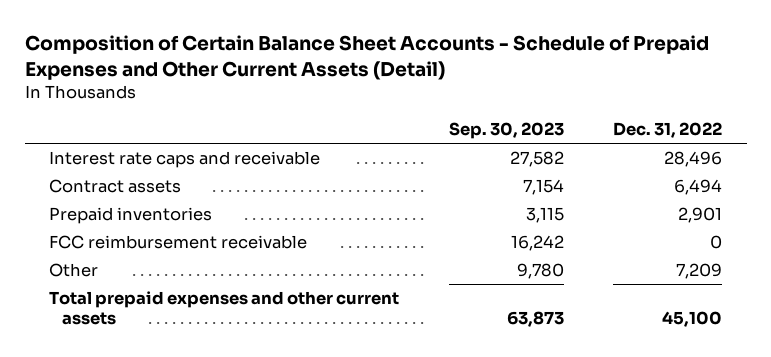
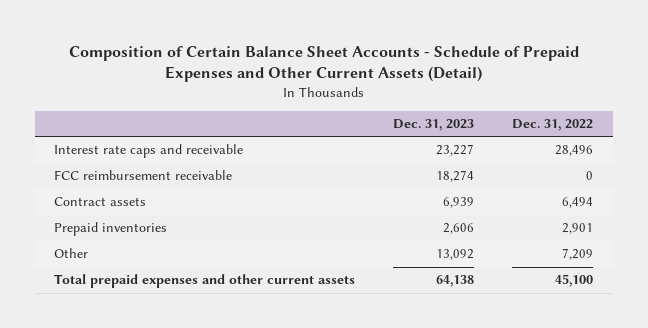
[448,122,564,140] Sep. 30, 2023 -> none
none -> [393,118,475,131] Dec. 31, 2023
[49,235,308,250] FCC reimbursement receivable -> [54,170,233,181] FCC reimbursement receivable

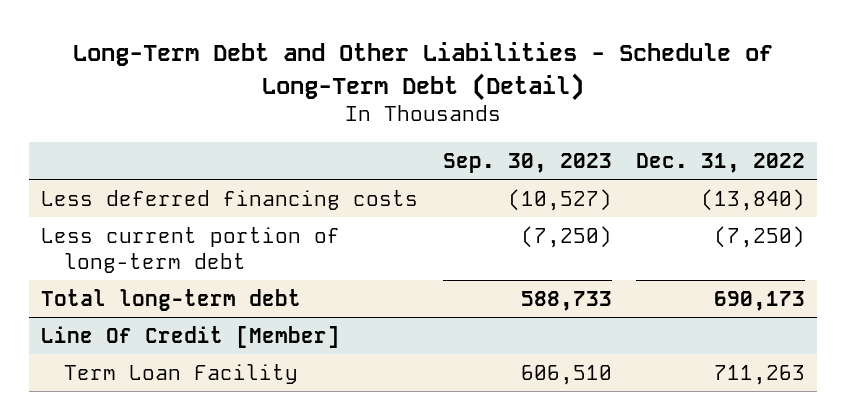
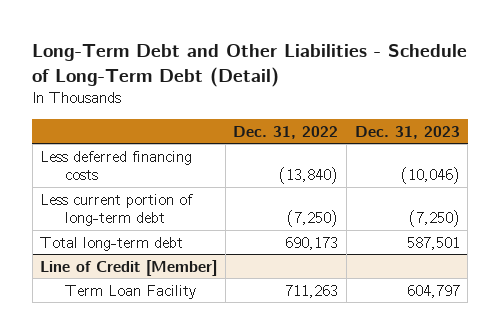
[442,152,612,173] Sep. 30, 2023 -> none
none -> [354,125,460,139] Dec. 31, 2023
[41,325,341,348] Line Of Credit [Member] -> [40,259,218,276] Line of Credit [Member]

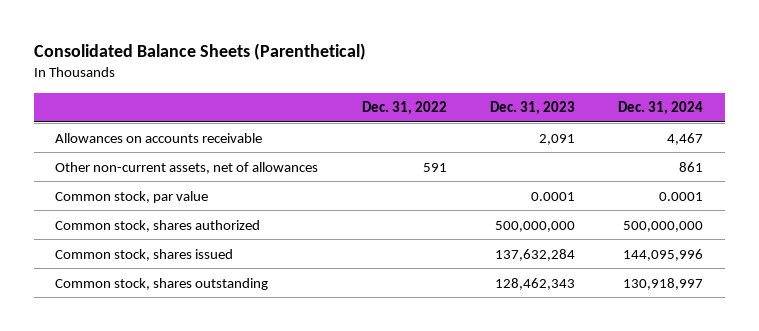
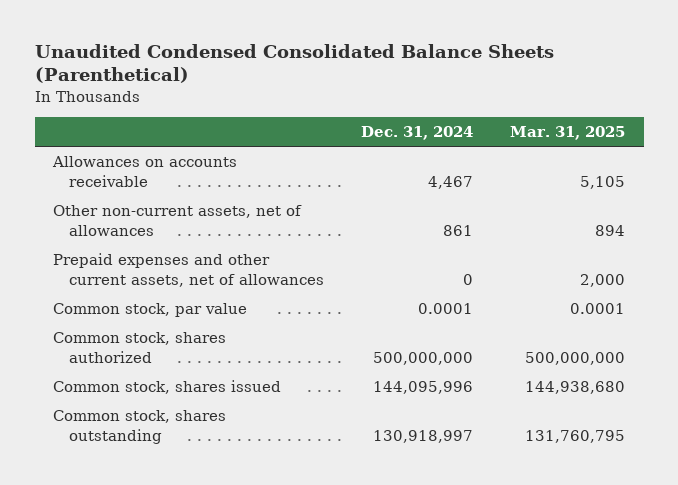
[33,43,366,61] Consolidated Balance Sheets (Parenthetical) -> [34,44,554,84] Unaudited Condensed Consolidated Balance Sheets (Parenthetical)
[361,101,447,116] Dec. 31, 2022 -> none
[490,101,576,116] Dec. 31, 2023 -> none
none -> [510,126,626,141] Mar. 31, 2025
none -> [53,253,324,287] Prepaid expenses and other current assets, net of allowances

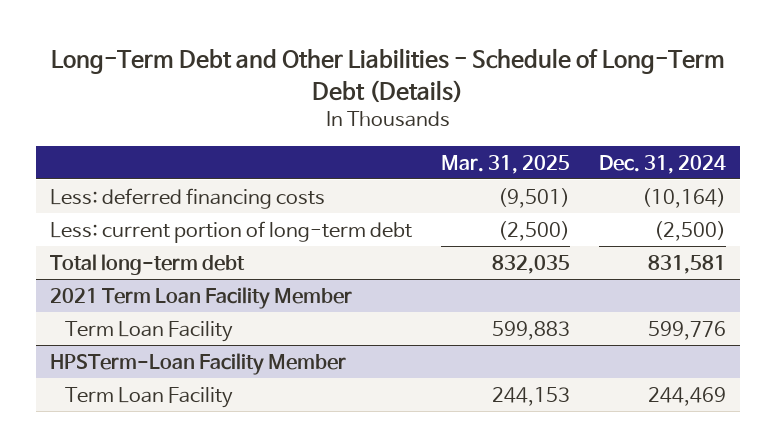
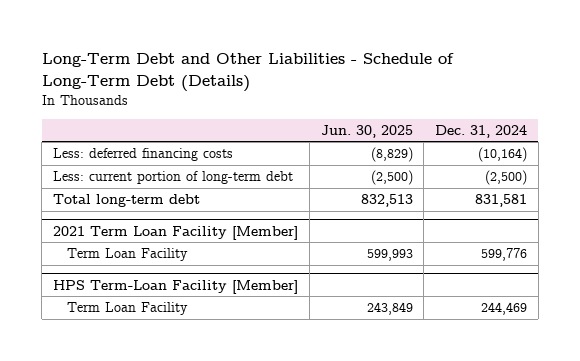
[441,154,571,174] Mar. 31, 2025 -> none
none -> [320,125,413,139] Jun. 30, 2025
[50,286,353,309] 2021 Term Loan Facility Member -> [53,225,299,240] 2021 Term Loan Facility [Member]
[50,352,347,375] HPSTerm-Loan Facility Member -> [53,279,299,294] HPS Term-Loan Facility [Member]

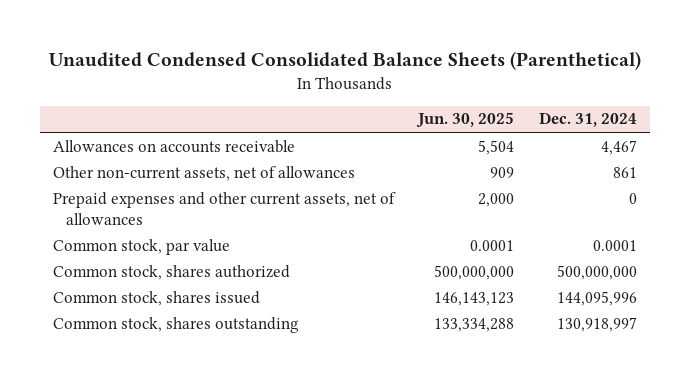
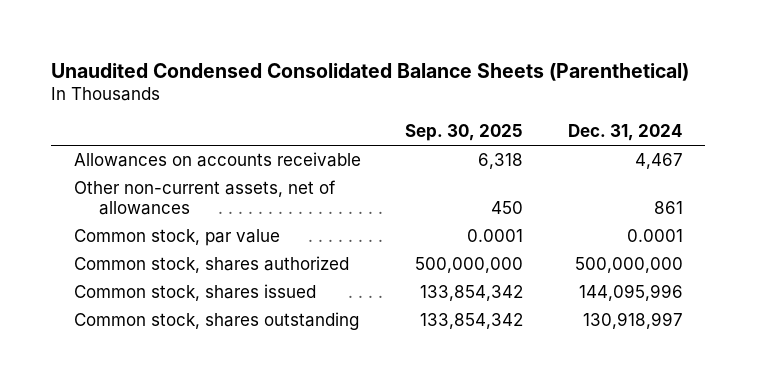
[416,112,515,129] Jun. 30, 2025 -> none
none -> [405,124,524,142] Sep. 30, 2025
[52,191,396,225] Prepaid expenses and other current assets, net of allowances -> none

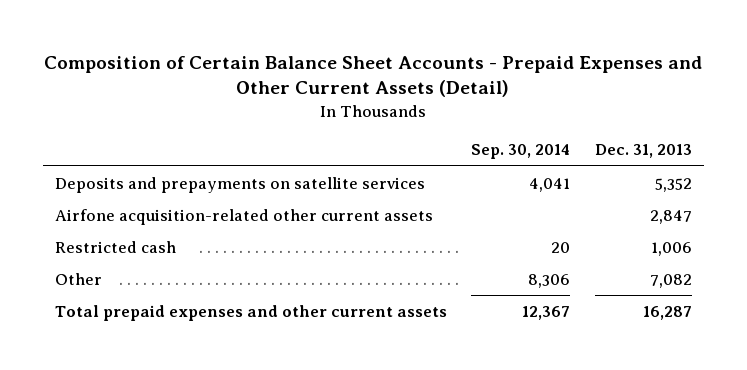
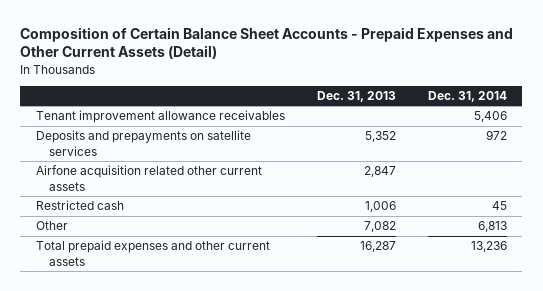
[471,144,571,160] Sep. 30, 2014 -> none
none -> [427,90,507,102] Dec. 31, 2014
none -> [35,110,285,124] Tenant improvement allowance receivables
[54,208,433,225] Airfone acquisition-related other current assets -> [35,165,262,191] Airfone acquisition related other current assets

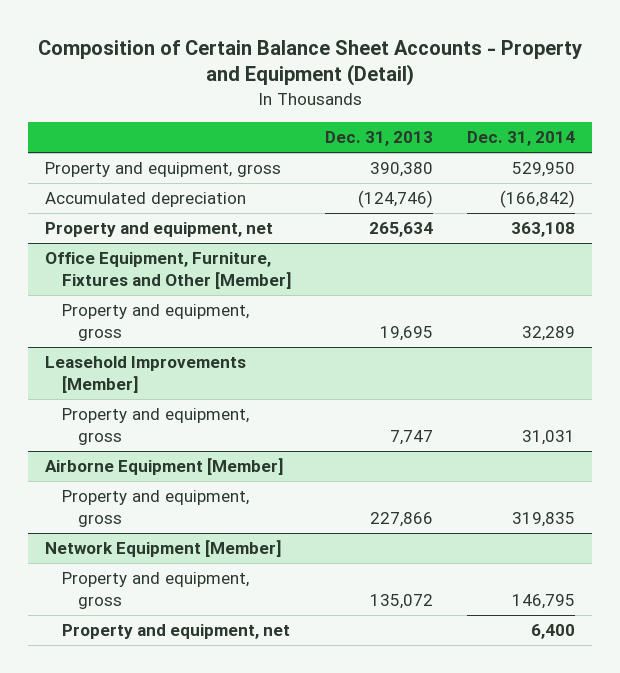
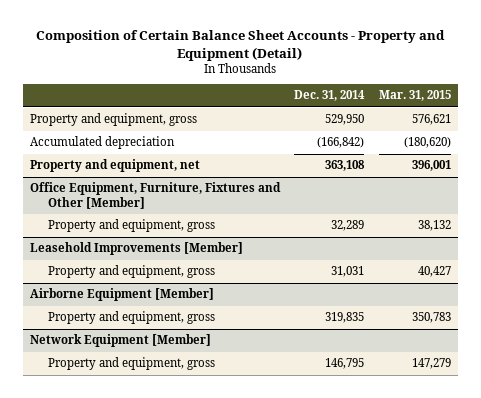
[325,131,434,147] Dec. 31, 2013 -> none
none -> [379,90,452,102] Mar. 31, 2015
[61,624,290,640] Property and equipment, net -> none

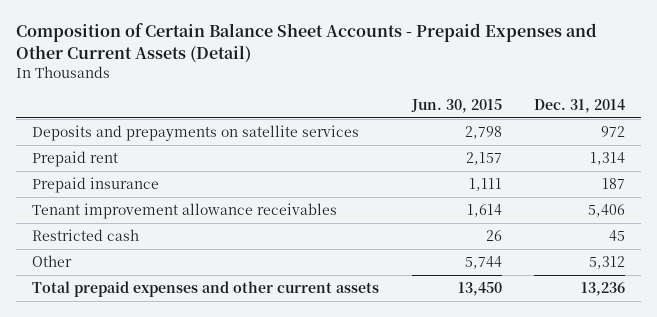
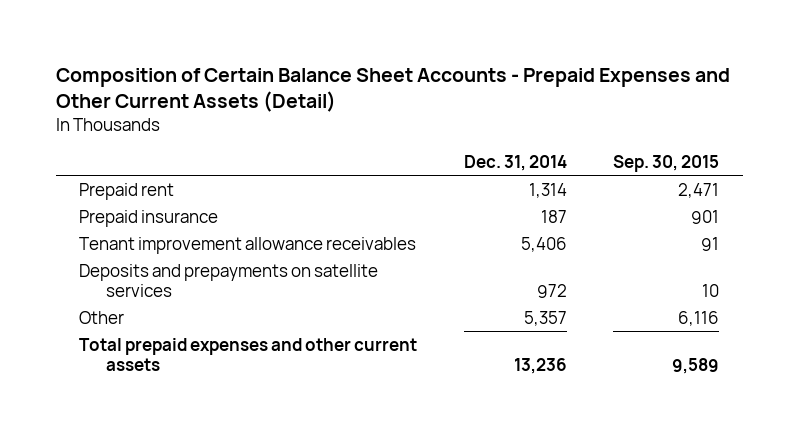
[410,99,502,114] Jun. 30, 2015 -> none
none -> [613,154,720,172] Sep. 30, 2015
[31,228,139,241] Restricted cash -> none
[31,124,359,141] Deposits and prepayments on satellite services -> [79,263,379,298] Deposits and prepayments on satellite services
[589,255,626,269] 5,312 -> [523,310,567,326] 5,357

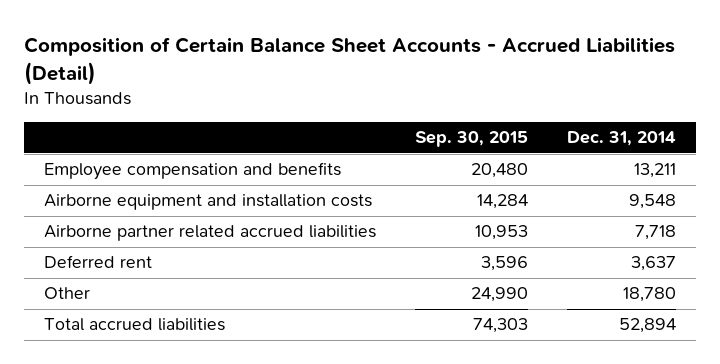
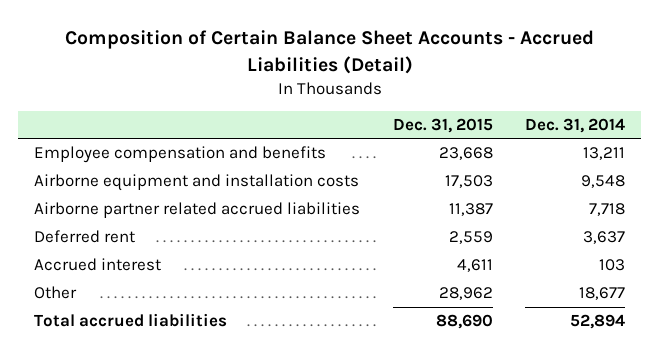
[415,131,529,148] Sep. 30, 2015 -> none
none -> [392,117,493,133] Dec. 31, 2015
none -> [34,258,162,272] Accrued interest
[623,287,677,303] 18,780 -> [578,287,625,301] 18,677

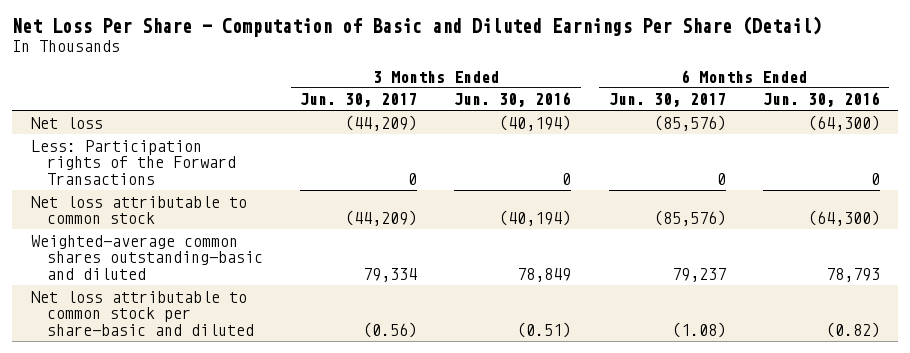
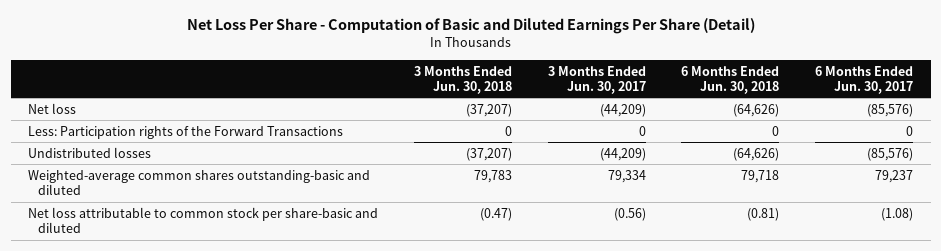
[454,92,572,108] Jun. 30, 2016 -> none
[762,92,880,108] Jun. 30, 2016 -> none
none -> [414,65,513,94] 3 Months Ended Jun. 30, 2018
none -> [681,65,780,94] 6 Months Ended Jun. 30, 2018
[30,195,247,225] Net loss attributable to common stock -> [28,146,152,158] Undistributed losses

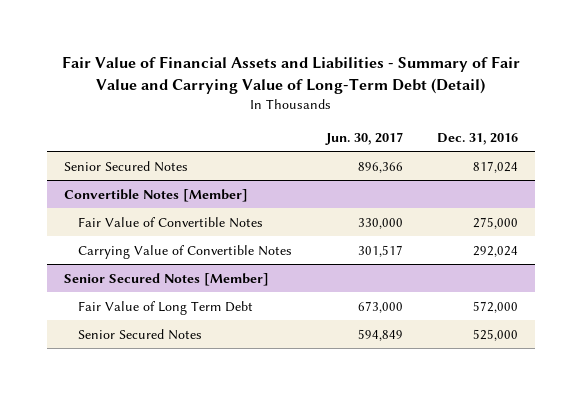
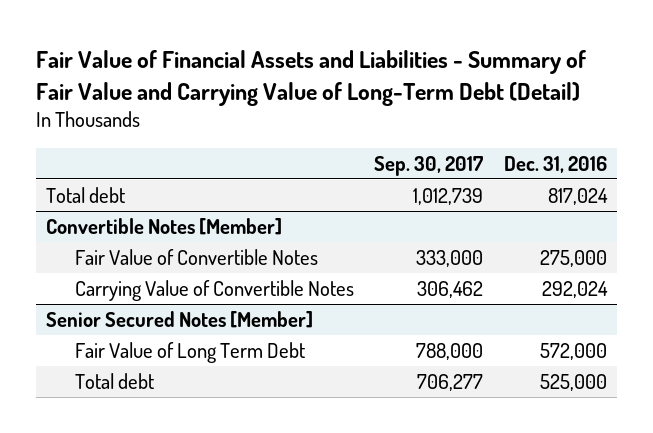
[324,131,403,145] Jun. 30, 2017 -> none
none -> [374,155,484,176] Sep. 30, 2017
[63,160,188,172] Senior Secured Notes -> [46,186,126,203] Total debt
[77,328,202,340] Senior Secured Notes -> [74,372,154,389] Total debt

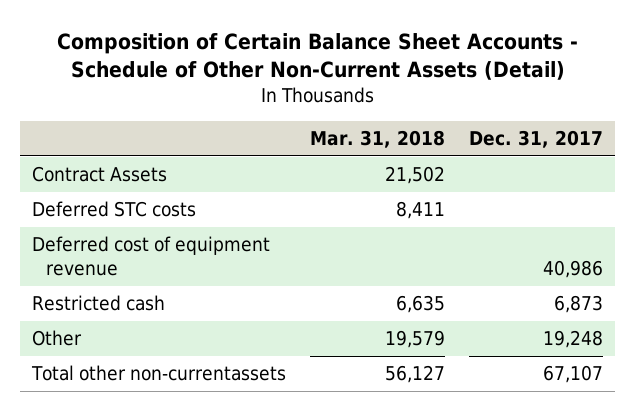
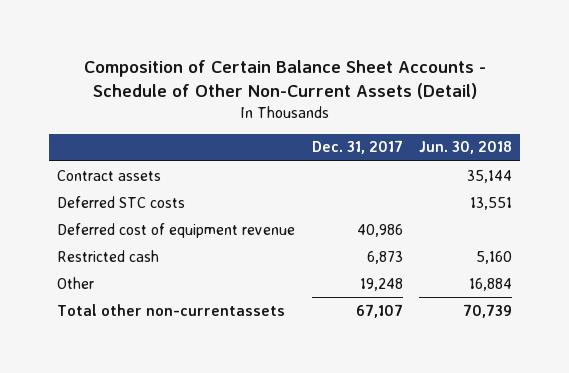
[310,129,446,148] Mar. 31, 2018 -> none
none -> [418,141,512,155] Jun. 30, 2018
[32,166,168,183] Contract Assets -> [57,169,162,181] Contract assets

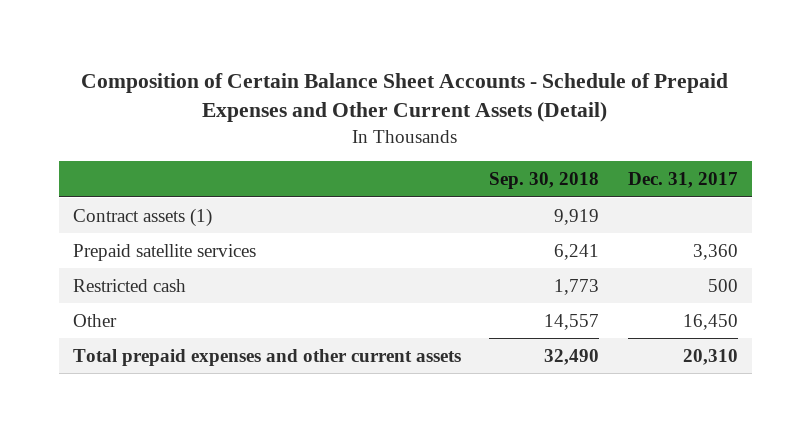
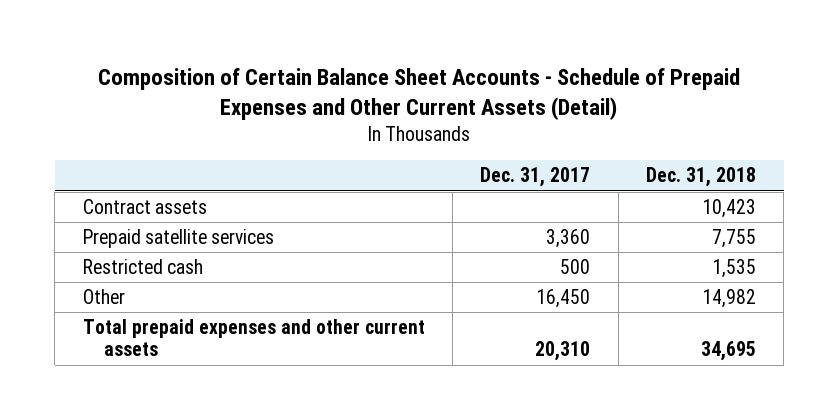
[489,172,600,190] Sep. 30, 2018 -> none
none -> [646,167,757,188] Dec. 31, 2018
[73,207,213,227] Contract assets (1) -> [82,198,207,214] Contract assets

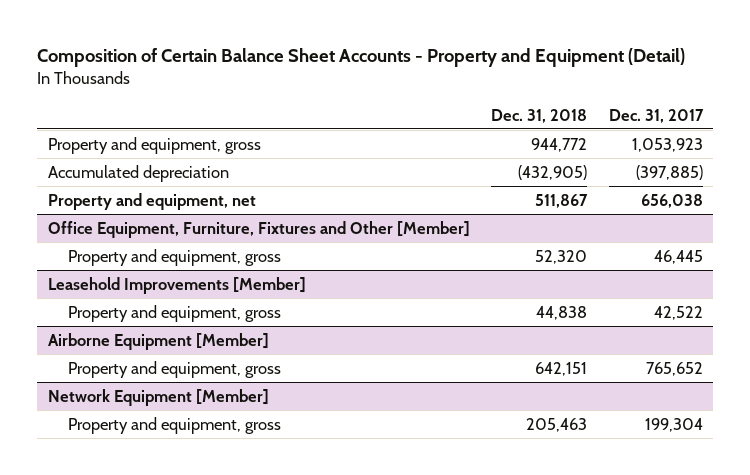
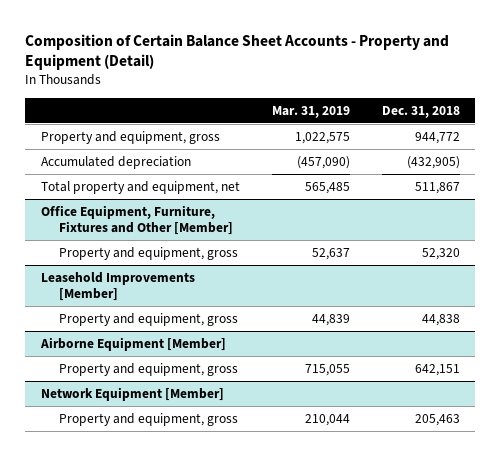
[608,108,704,123] Dec. 31, 2017 -> none
none -> [271,105,350,118] Mar. 31, 2019
[47,192,256,210] Property and equipment, net -> [40,181,240,195] Total property and equipment, net

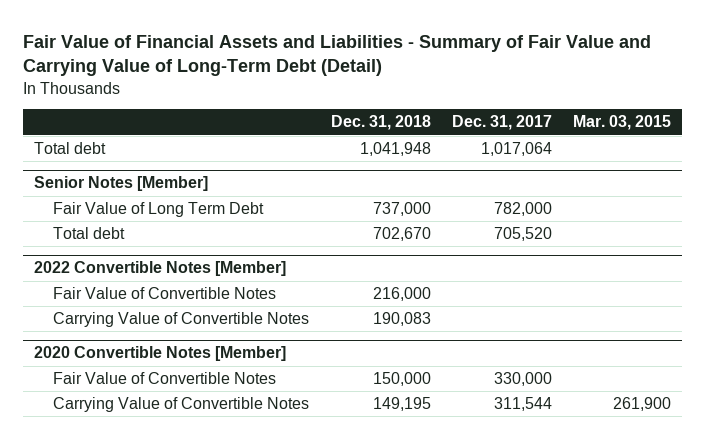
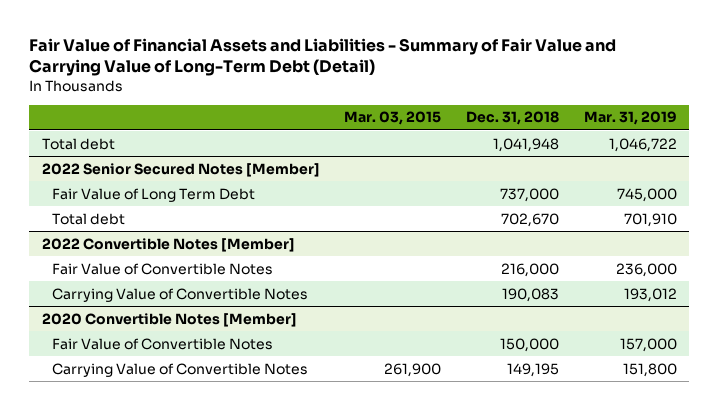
[451,115,552,131] Dec. 31, 2017 -> none
none -> [583,111,677,126] Mar. 31, 2019
[33,176,208,192] Senior Notes [Member] -> [41,162,320,177] 2022 Senior Secured Notes [Member]

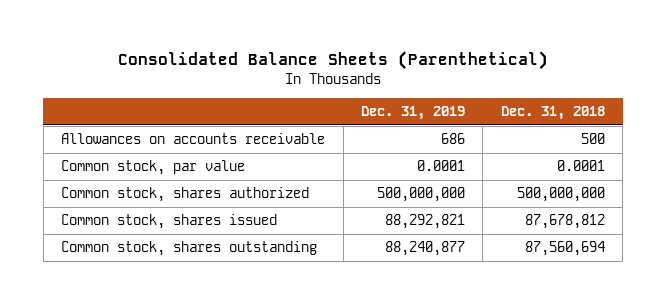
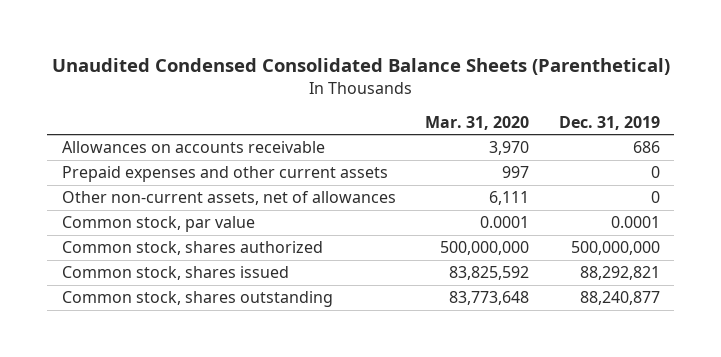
[117,50,548,70] Consolidated Balance Sheets (Parenthetical) -> [51,58,670,76] Unaudited Condensed Consolidated Balance Sheets (Parenthetical)
[500,106,605,121] Dec. 31, 2018 -> none
none -> [425,115,530,130] Mar. 31, 2020
none -> [61,166,388,183] Prepaid expenses and other current assets
none -> [61,191,396,206] Other non-current assets, net of allowances

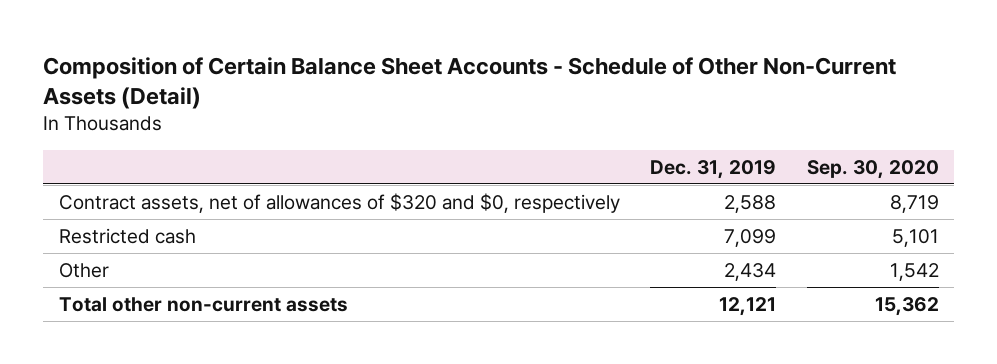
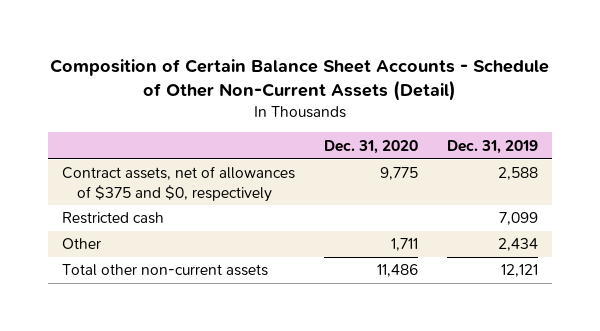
[806,159,939,179] Sep. 30, 2020 -> none
none -> [324,139,419,154] Dec. 31, 2020
[58,192,620,213] Contract assets, net of allowances of $320 and $0, respectively -> [62,166,296,202] Contract assets, net of allowances of $375 and $0, respectively

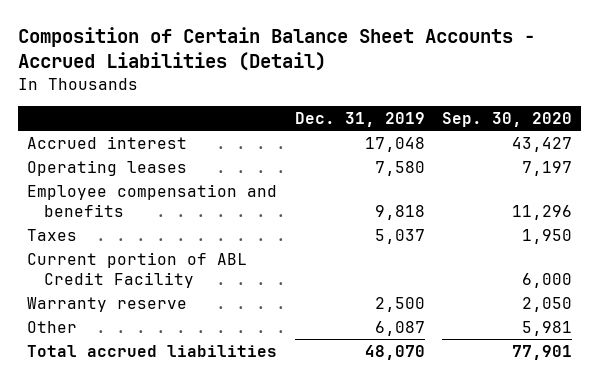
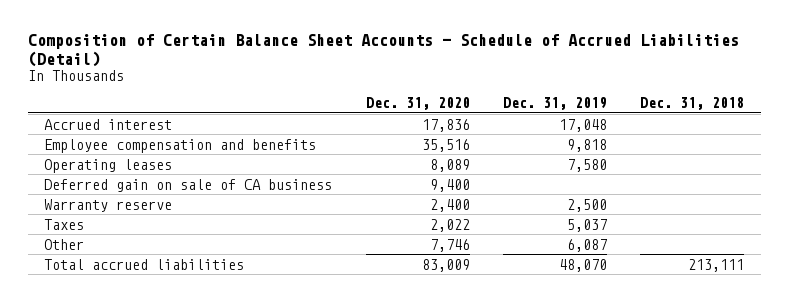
[18,27,536,72] Composition of Certain Balance Sheet Accounts - Accrued Liabilities (Detail) -> [27,34,739,67] Composition of Certain Balance Sheet Accounts - Schedule of Accrued Liabilities (Detail)
[442,112,573,128] Sep. 30, 2020 -> none
none -> [365,97,470,111] Dec. 31, 2020
none -> [640,97,745,111] Dec. 31, 2018
[27,252,248,288] Current portion of ABL Credit Facility -> none
[27,160,188,177] Operating leases -> [44,158,173,173] Operating leases
none -> [44,178,333,192] Deferred gain on sale of CA business
[27,229,78,242] Taxes -> [44,218,85,230] Taxes

